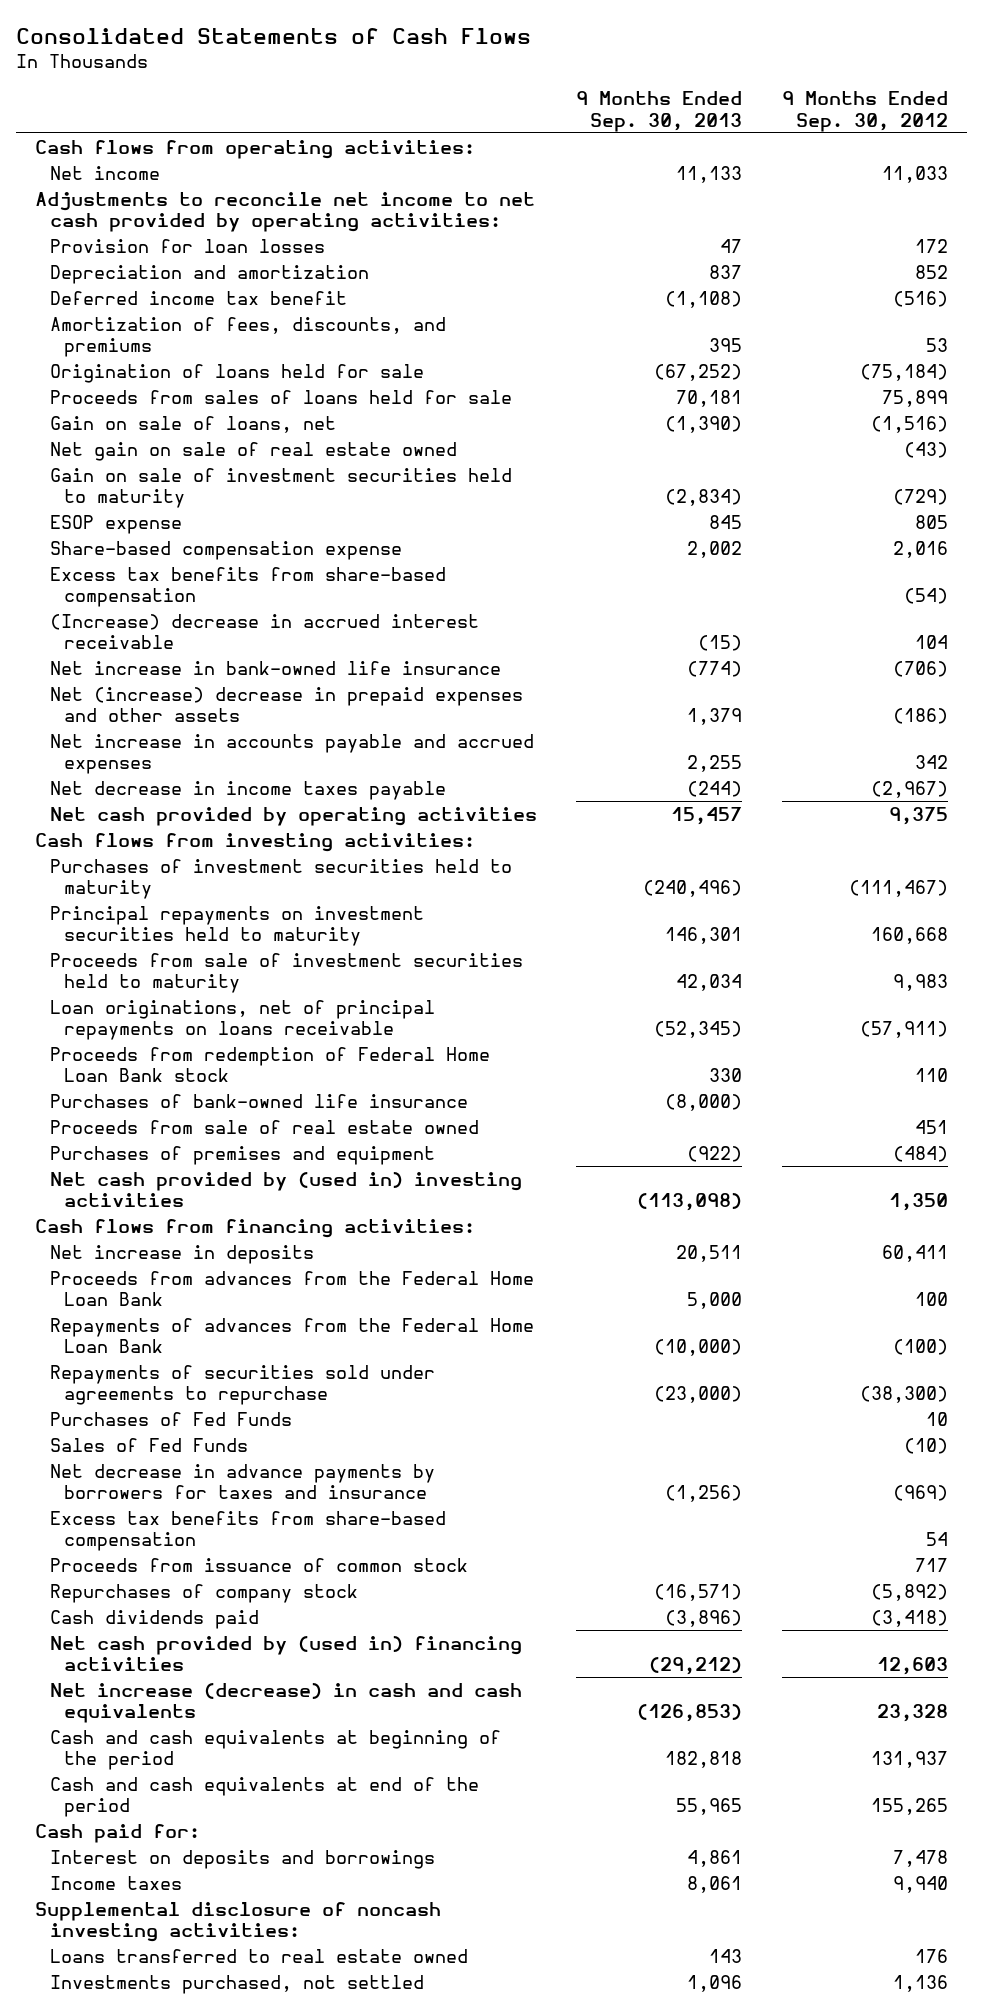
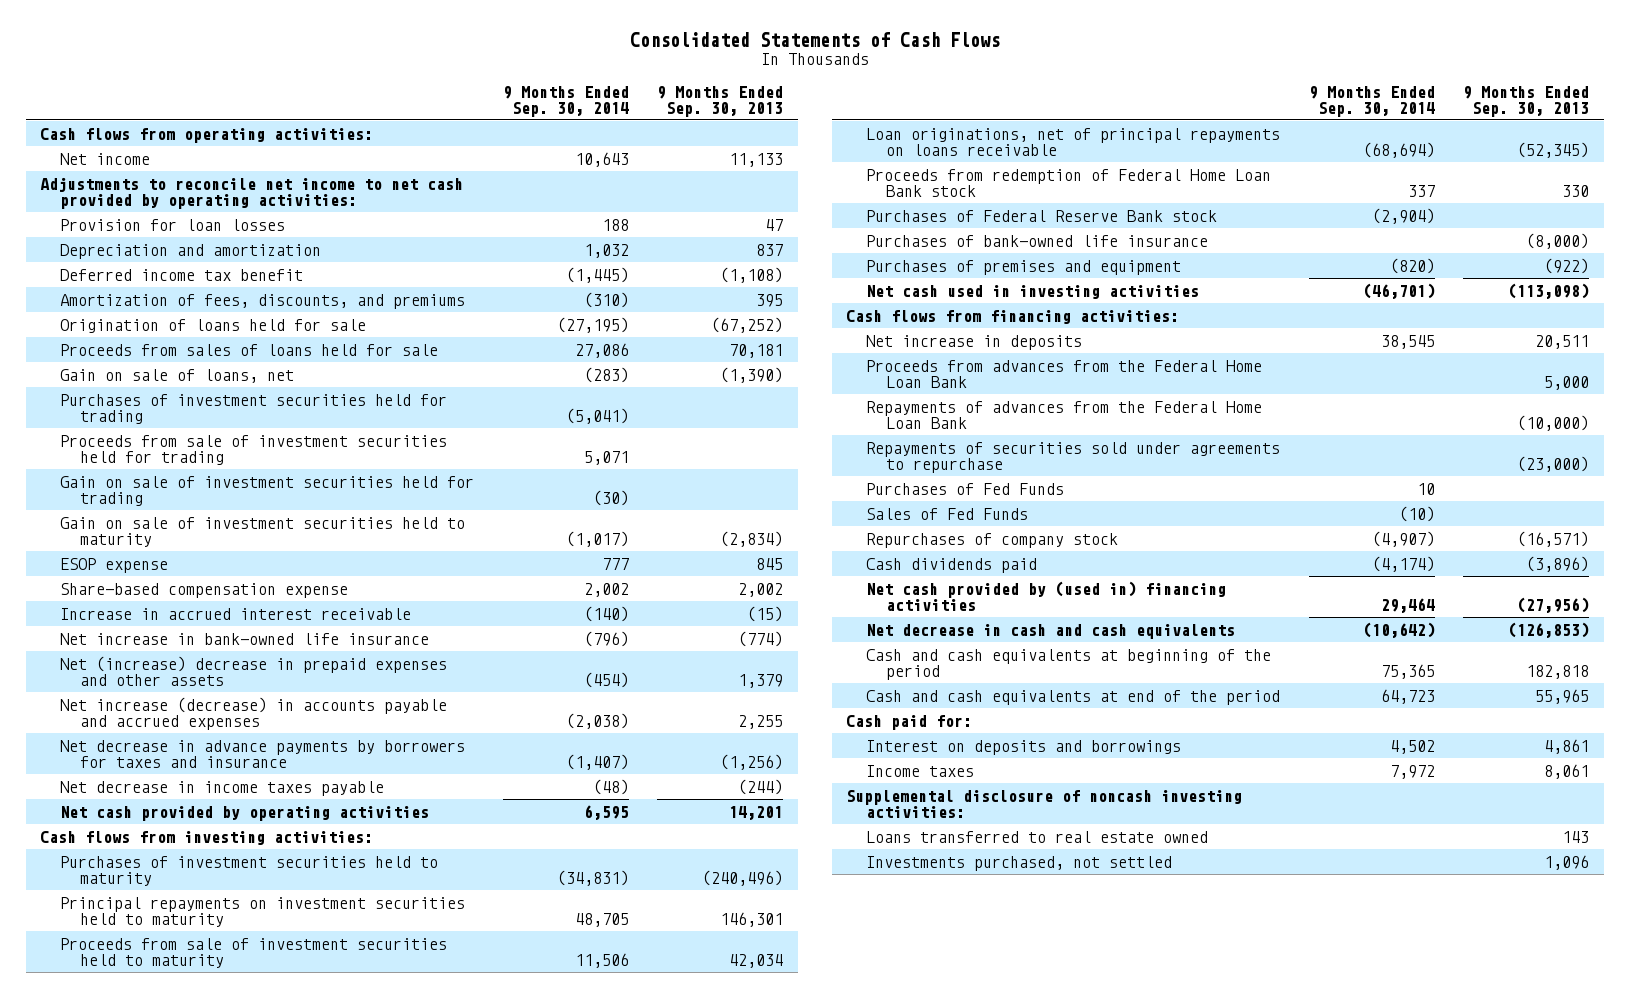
[781,91,948,132] 9 Months Ended Sep. 30, 2012 -> none
none -> [502,85,629,117] 9 Months Ended Sep. 30, 2014
[49,441,457,461] Net gain on sale of real estate owned -> none
none -> [60,393,448,424] Purchases of investment securities held for trading
none -> [60,434,448,465] Proceeds from sale of investment securities held for trading
none -> [60,475,475,506] Gain on sale of investment securities held for trading
[49,566,446,607] Excess tax benefits from share-based compensation -> none
[49,613,479,649] (Increase) decrease in accrued interest receivable -> [60,607,412,620] Increase in accrued interest receivable
[49,733,534,774] Net increase in accounts payable and accrued expenses -> [60,696,448,730] Net increase (decrease) in accounts payable and accrued expenses
[49,1463,435,1499] Net decrease in advance payments by borrowers for taxes and insurance -> [60,739,466,768] Net decrease in advance payments by borrowers for taxes and insurance
[671,806,743,825] 15,457 -> [729,805,784,820] 14,201
none -> [866,209,1218,222] Purchases of Federal Reserve Bank stock
[49,1119,479,1134] Proceeds from sale of real estate owned -> none
[49,1171,522,1207] Net cash provided by (used in) investing activities -> [866,284,1200,299] Net cash used in investing activities
[49,1510,446,1551] Excess tax benefits from share-based compensation -> none
[49,1557,468,1572] Proceeds from issuance of common stock -> none
[649,1656,743,1675] (29,212) -> [1517,596,1590,613] (27,956)
[49,1682,522,1723] Net increase (decrease) in cash and cash equivalents -> [866,623,1236,639] Net decrease in cash and cash equivalents

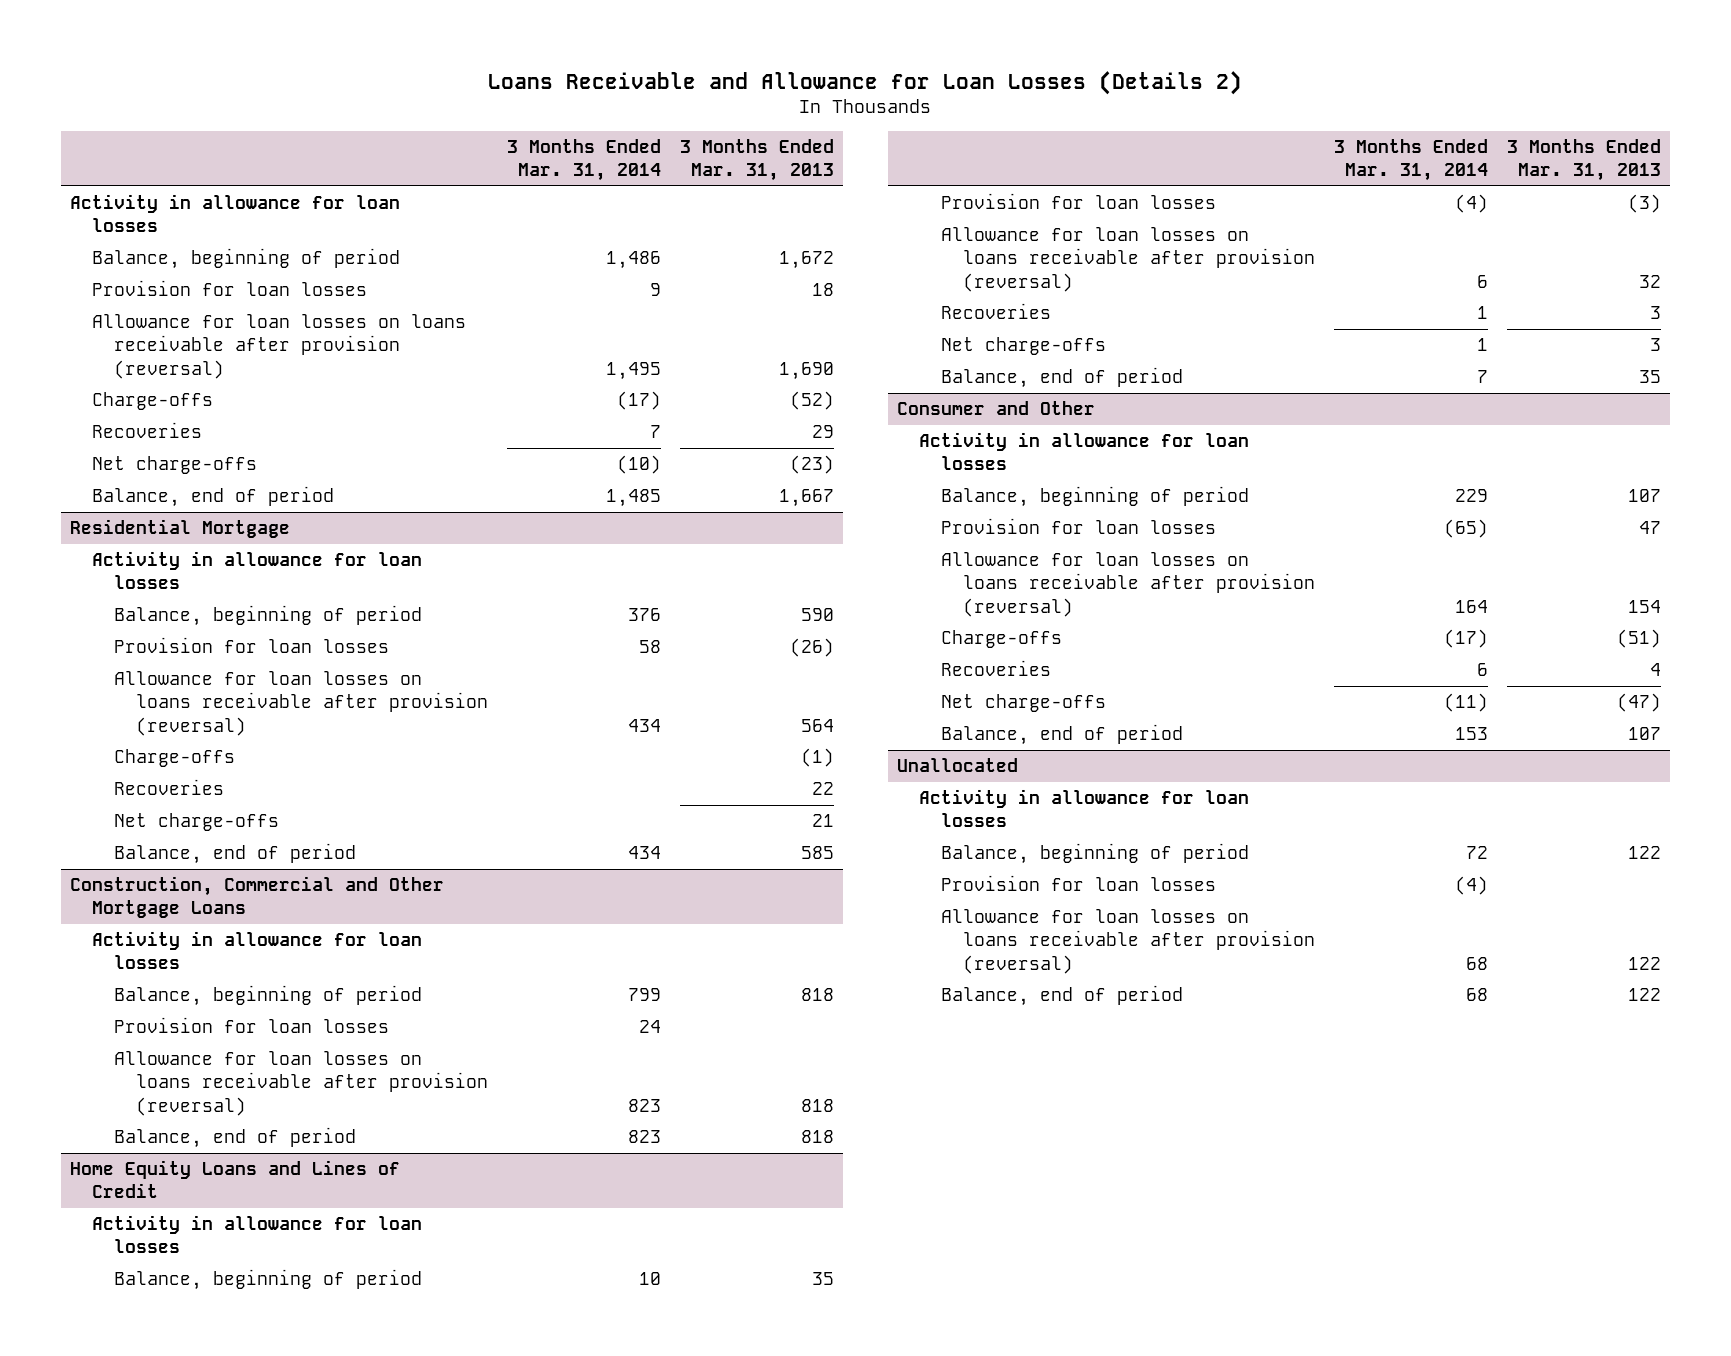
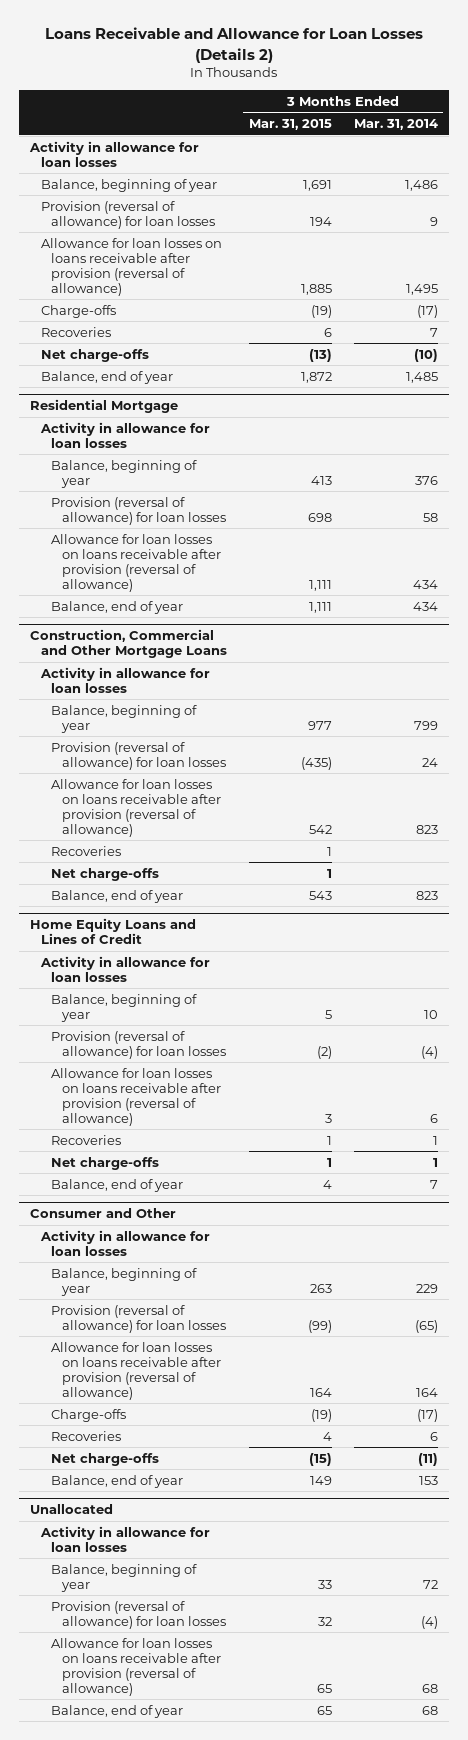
[679,138,834,181] 3 Months Ended Mar. 31, 2013 -> none
none -> [248,119,332,131] Mar. 31, 2015
[92,248,401,270] Balance, beginning of period -> [40,178,217,192] Balance, beginning of year
[92,280,368,297] Provision for loan losses -> [40,200,216,229] Provision (reversal of allowance) for loan losses
[92,314,467,379] Allowance for loan losses on loans receivable after provision (reversal) -> [40,237,222,296] Allowance for loan losses on loans receivable after provision (reversal of allowance)
[92,486,335,508] Balance, end of period -> [40,370,173,384] Balance, end of year
[113,749,235,768] Charge-offs -> none
[113,779,224,796] Recoveries -> none
[113,813,279,832] Net charge-offs -> none
[113,605,422,627] Balance, beginning of period -> [51,459,198,488] Balance, beginning of year
[113,637,389,654] Provision for loan losses -> [51,496,226,525] Provision (reversal of allowance) for loan losses
[113,671,488,736] Allowance for loan losses on loans receivable after provision (reversal) -> [51,533,221,592] Allowance for loan losses on loans receivable after provision (reversal of allowance)
[113,843,356,865] Balance, end of period -> [51,600,184,614] Balance, end of year
[113,985,422,1007] Balance, beginning of period -> [51,704,198,733] Balance, beginning of year
[113,1017,389,1034] Provision for loan losses -> [51,741,226,770] Provision (reversal of allowance) for loan losses
[113,1051,488,1116] Allowance for loan losses on loans receivable after provision (reversal) -> [51,778,221,837] Allowance for loan losses on loans receivable after provision (reversal of allowance)
none -> [51,845,122,856] Recoveries
none -> [51,867,160,881] Net charge-offs
[113,1127,356,1149] Balance, end of period -> [51,889,184,903] Balance, end of year
[113,1269,422,1291] Balance, beginning of period -> [51,993,198,1022] Balance, beginning of year
[940,193,1216,210] Provision for loan losses -> [51,1030,226,1059] Provision (reversal of allowance) for loan losses
[940,227,1315,292] Allowance for loan losses on loans receivable after provision (reversal) -> [51,1067,221,1126] Allowance for loan losses on loans receivable after provision (reversal of allowance)
[940,367,1183,389] Balance, end of period -> [51,1178,184,1192] Balance, end of year
[940,486,1249,508] Balance, beginning of period -> [51,1267,198,1296] Balance, beginning of year
[940,518,1216,535] Provision for loan losses -> [51,1304,226,1333] Provision (reversal of allowance) for loan losses
[940,552,1315,617] Allowance for loan losses on loans receivable after provision (reversal) -> [51,1341,221,1400] Allowance for loan losses on loans receivable after provision (reversal of allowance)
[940,724,1183,746] Balance, end of period -> [51,1474,184,1488] Balance, end of year
[940,843,1249,865] Balance, beginning of period -> [51,1563,198,1592] Balance, beginning of year
[940,875,1216,892] Provision for loan losses -> [51,1600,226,1629] Provision (reversal of allowance) for loan losses
[940,909,1315,974] Allowance for loan losses on loans receivable after provision (reversal) -> [51,1637,221,1696] Allowance for loan losses on loans receivable after provision (reversal of allowance)
[940,985,1183,1007] Balance, end of period -> [51,1704,184,1718] Balance, end of year

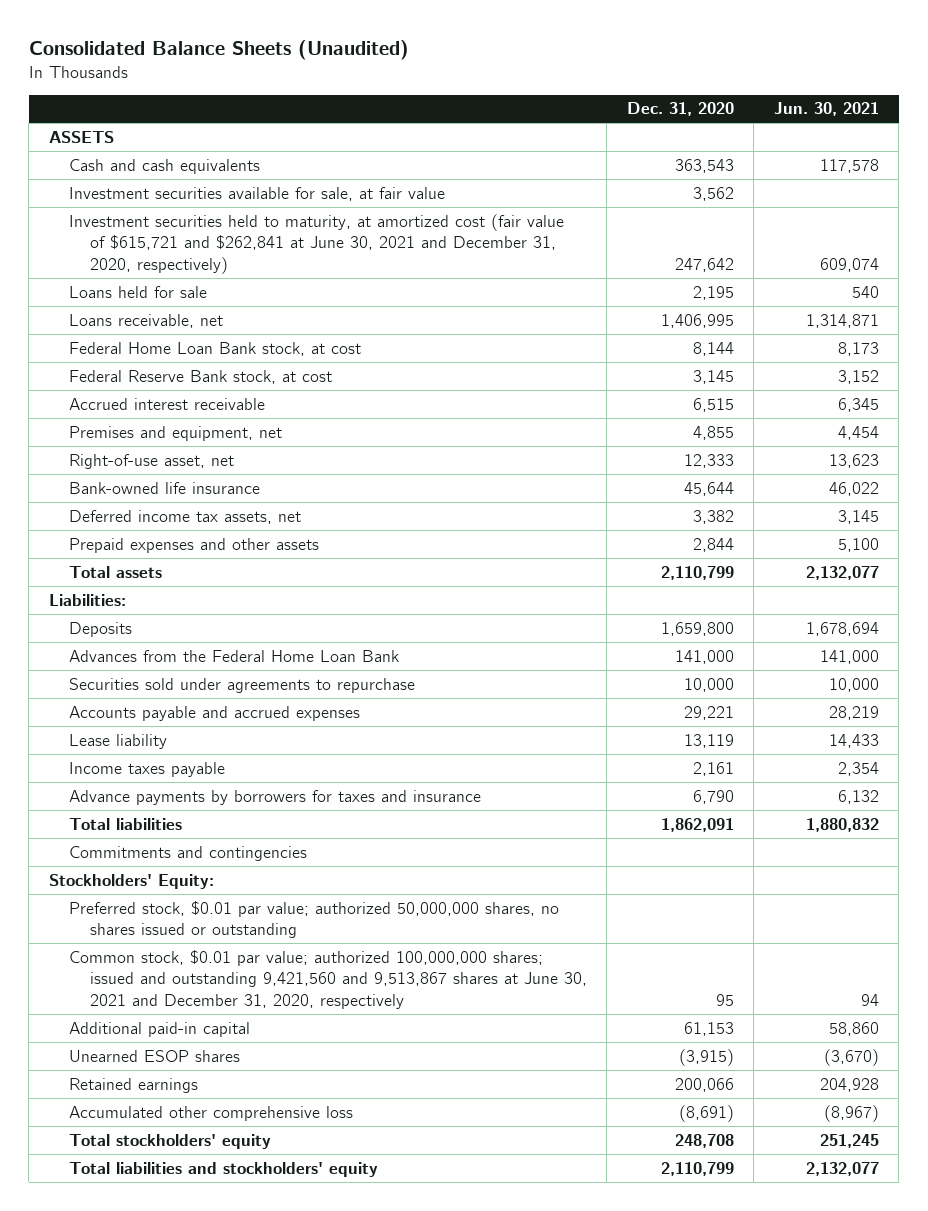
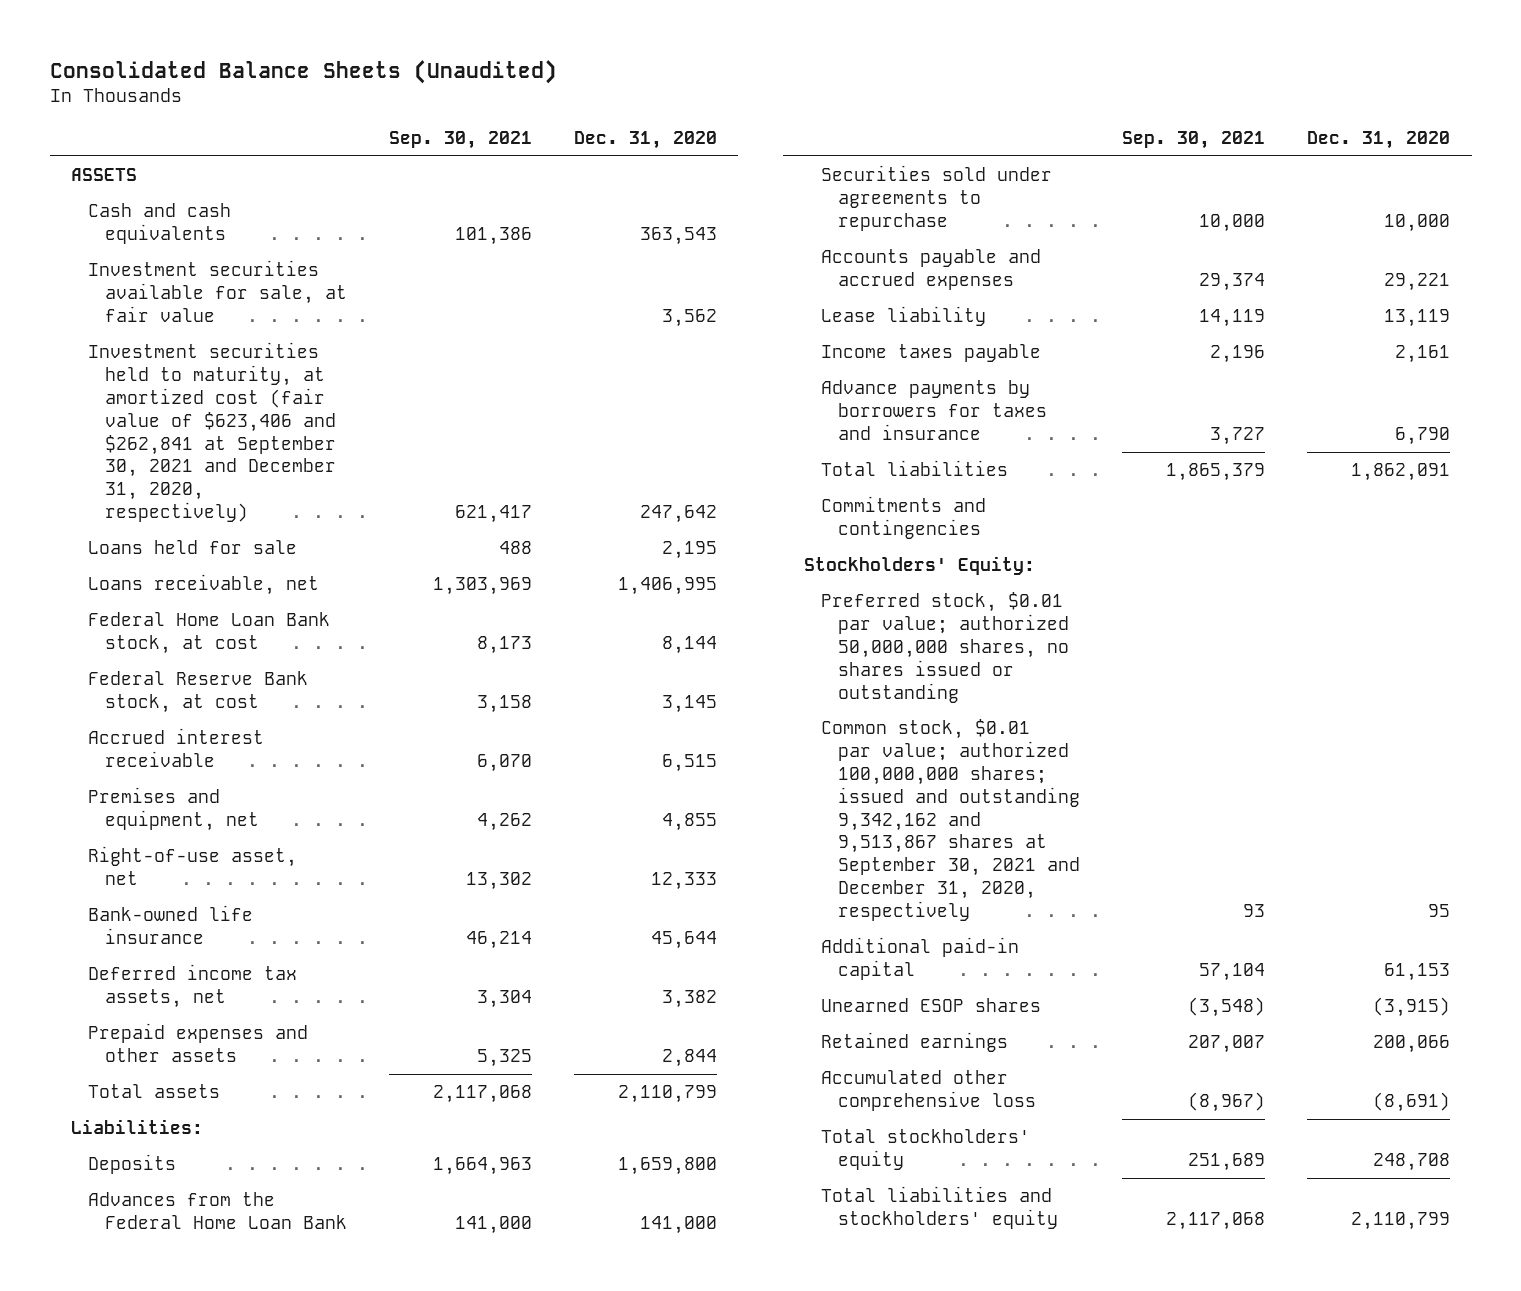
[773,102,879,117] Jun. 30, 2021 -> none
none -> [388,131,532,150] Sep. 30, 2021
[69,213,565,274] Investment securities held to maturity, at amortized cost (fair value of $615,721 and $262,841 at June 30, 2021 and December 31, 2020, respectively) -> [87,342,336,522] Investment securities held to maturity, at amortized cost (fair value of $623,406 and $262,841 at September 30, 2021 and December 31, 2020, respectively)
[69,949,588,1009] Common stock, $0.01 par value; authorized 100,000,000 shares; issued and outstanding 9,421,560 and 9,513,867 shares at June 30, 2021 and December 31, 2020, respectively -> [821,719,1080,921] Common stock, $0.01 par value; authorized 100,000,000 shares; issued and outstanding 9,342,162 and 9,513,867 shares at September 30, 2021 and December 31, 2020, respectively

